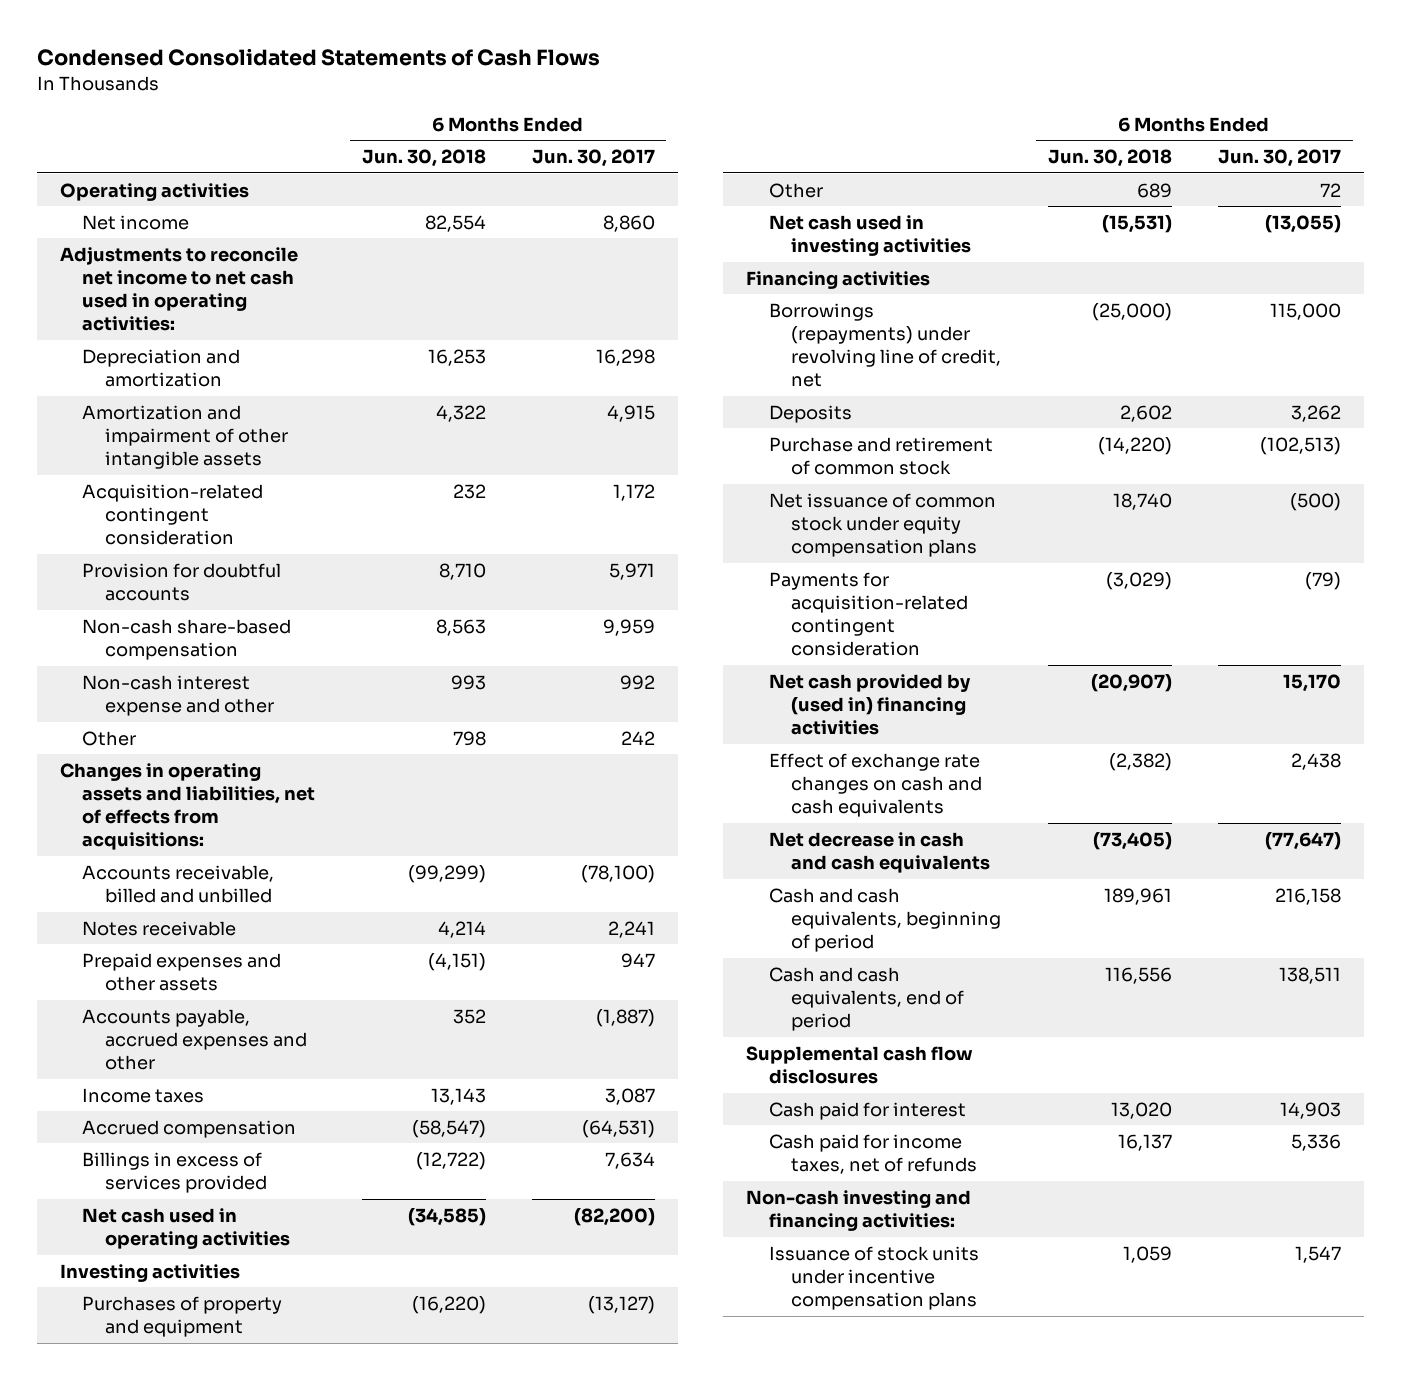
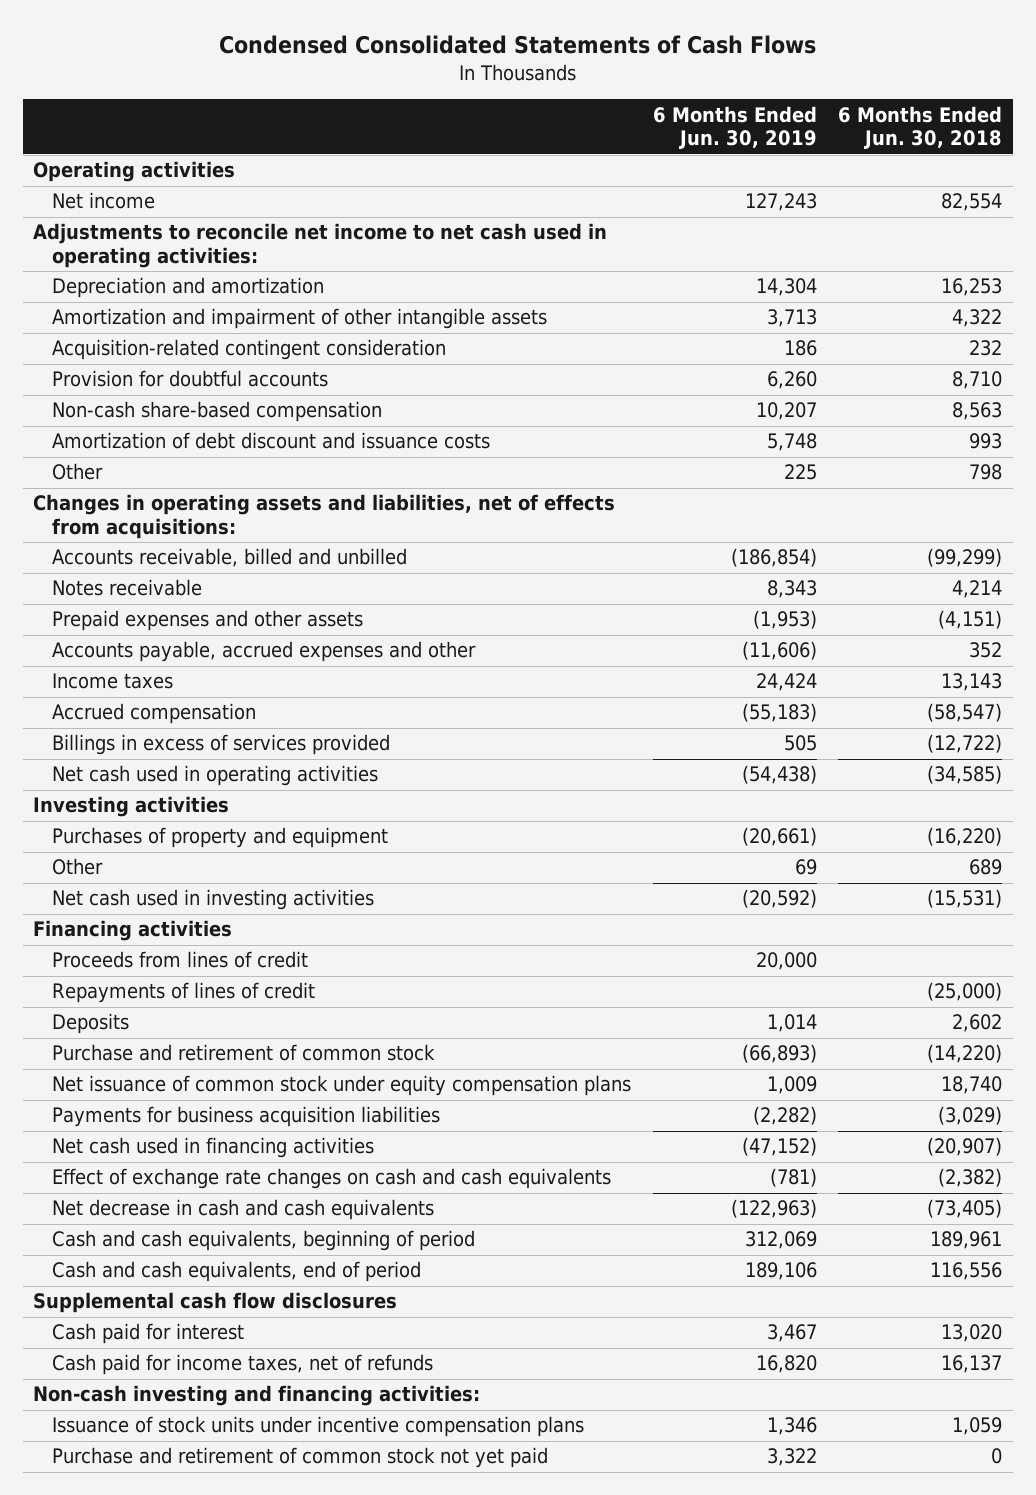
[531,149,655,168] Jun. 30, 2017 -> none
none -> [652,105,817,150] 6 Months Ended Jun. 30, 2019
[82,674,275,717] Non-cash interest expense and other -> [52,432,491,450] Amortization of debt discount and issuance costs
[768,302,1002,388] Borrowings (repayments) under revolving line of credit, net -> none
none -> [52,951,309,969] Proceeds from lines of credit
none -> [52,982,316,1004] Repayments of lines of credit
[768,571,969,657] Payments for acquisition-related contingent consideration -> [52,1106,441,1128] Payments for business acquisition liabilities
[768,673,971,736] Net cash provided by (used in) financing activities -> [52,1137,375,1159] Net cash used in financing activities
none -> [52,1447,549,1469] Purchase and retirement of common stock not yet paid

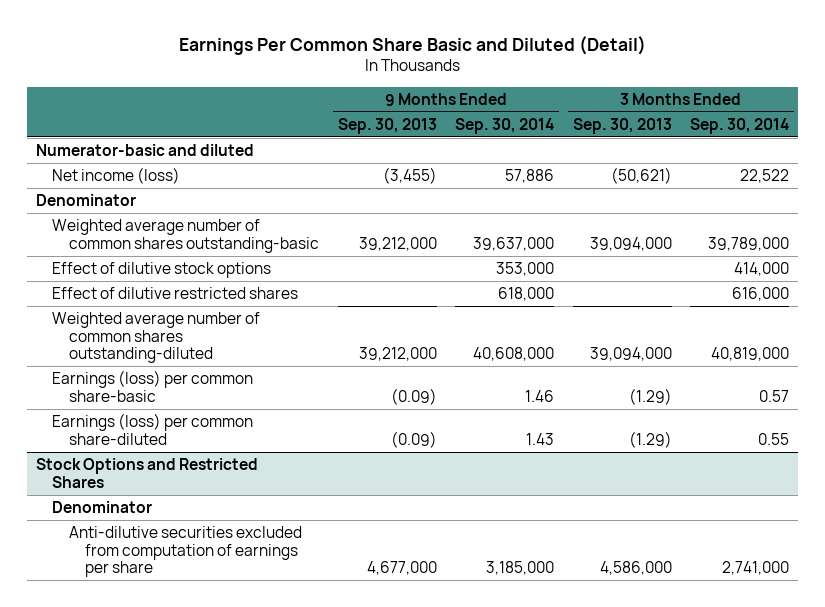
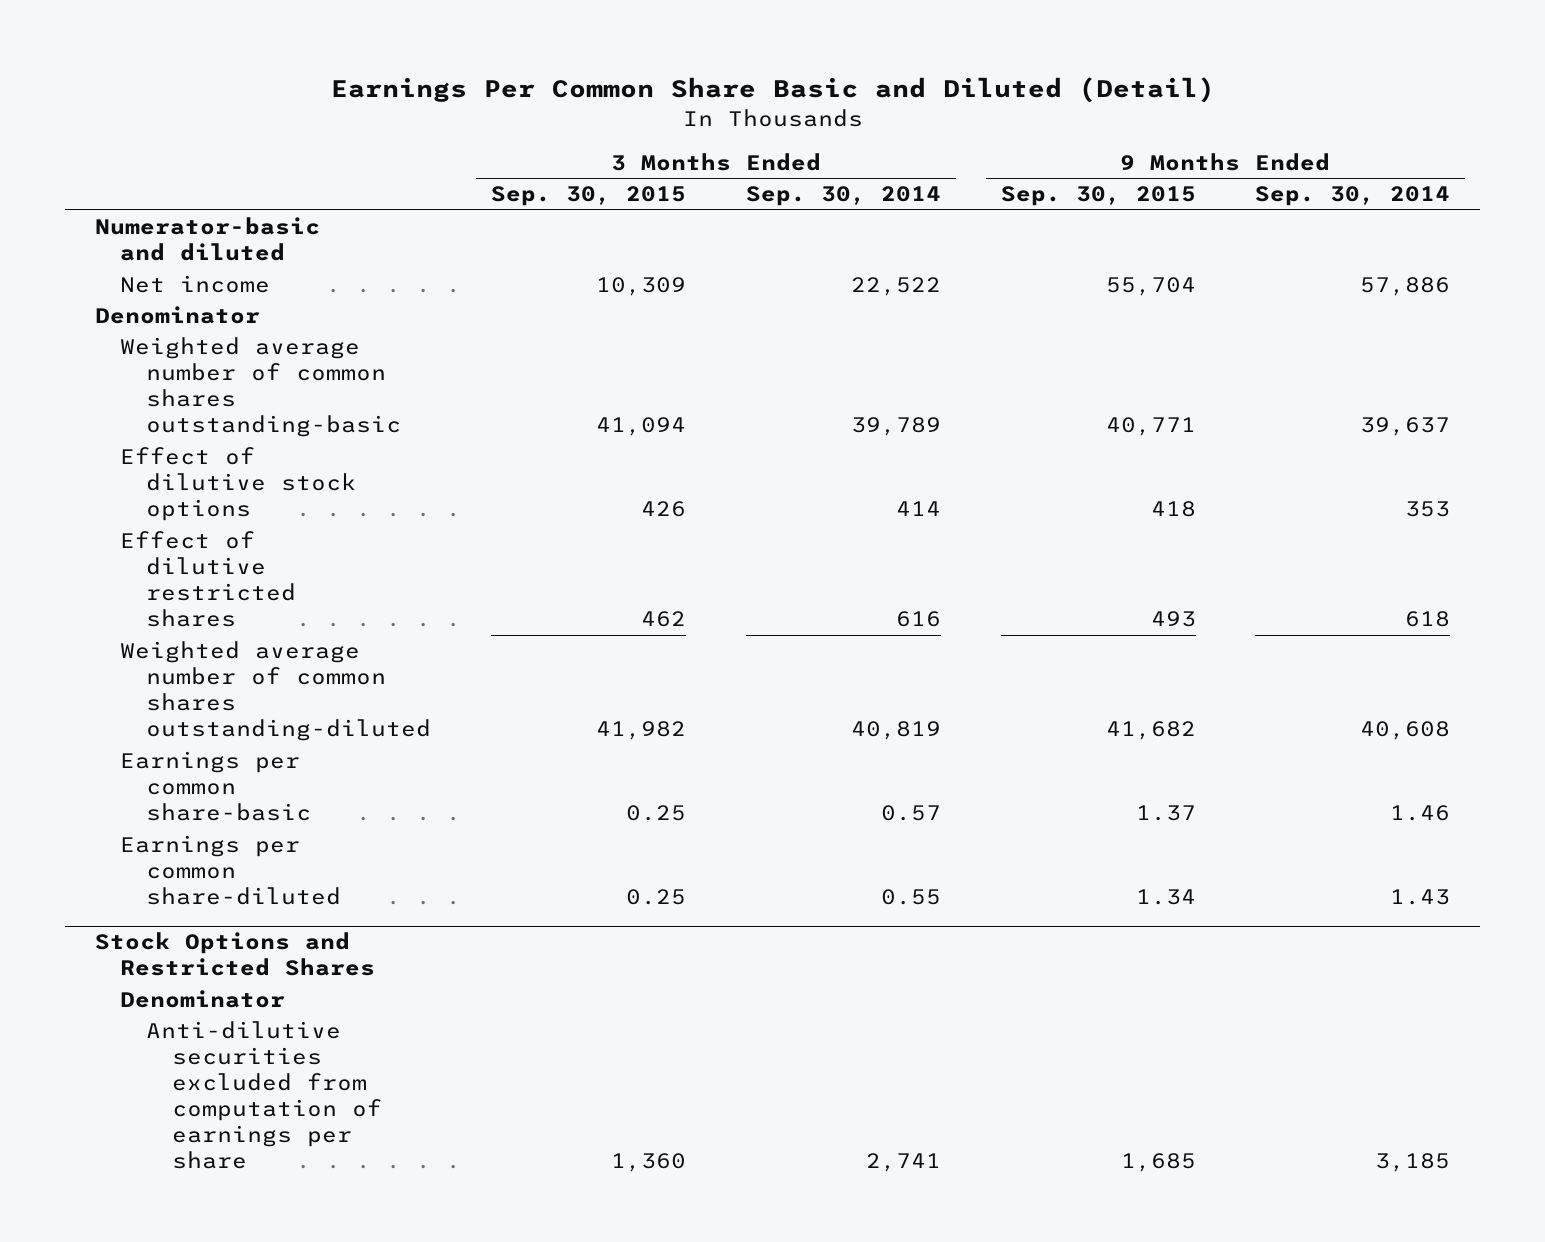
[337,117,437,134] Sep. 30, 2013 -> none
[572,117,672,134] Sep. 30, 2013 -> none
none -> [490,186,686,207] Sep. 30, 2015
none -> [1000,186,1196,207] Sep. 30, 2015
[52,167,181,185] Net income (loss) -> [120,275,271,294] Net income
[473,236,555,251] 39,637,000 -> [1360,417,1451,437] 39,637
[708,236,790,251] 39,789,000 -> [850,417,941,437] 39,789
[496,262,555,277] 353,000 -> [1405,501,1451,518] 353
[734,262,790,277] 414,000 -> [895,501,941,517] 414
[498,287,555,302] 618,000 -> [1405,611,1451,628] 618
[732,287,790,302] 616,000 -> [895,611,941,628] 616
[473,347,555,362] 40,608,000 -> [1360,721,1451,741] 40,608
[711,347,790,362] 40,819,000 -> [850,721,941,741] 40,819
[52,370,254,402] Earnings (loss) per common share-basic -> [120,751,311,822] Earnings per common share-basic
[52,413,254,445] Earnings (loss) per common share-diluted -> [120,835,341,906] Earnings per common share-diluted
[486,561,555,576] 3,185,000 -> [1375,1153,1451,1173] 3,185
[722,561,790,576] 2,741,000 -> [865,1153,941,1173] 2,741

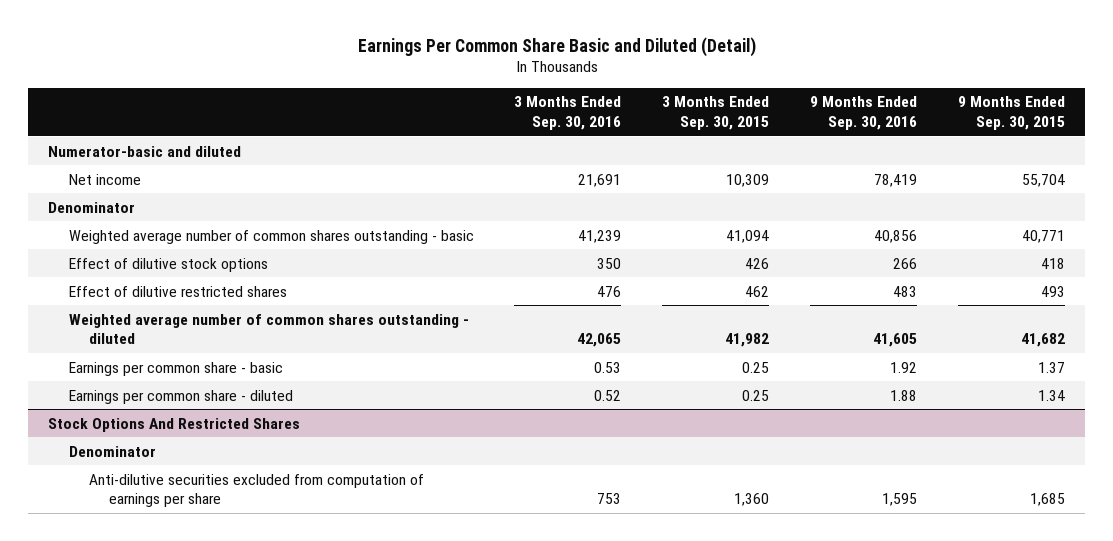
[745,186,941,207] Sep. 30, 2014 -> none
[1255,186,1451,207] Sep. 30, 2014 -> none
none -> [514,96,622,131] 3 Months Ended Sep. 30, 2016
none -> [810,96,918,131] 9 Months Ended Sep. 30, 2016
[120,337,401,438] Weighted average number of common shares outstanding-basic -> [68,229,474,244] Weighted average number of common shares outstanding - basic
[120,641,431,742] Weighted average number of common shares outstanding-diluted -> [68,313,469,345] Weighted average number of common shares outstanding - diluted
[120,751,311,822] Earnings per common share-basic -> [68,361,283,376] Earnings per common share - basic
[120,835,341,906] Earnings per common share-diluted -> [68,389,293,404] Earnings per common share - diluted
[94,932,376,977] Stock Options and Restricted Shares -> [48,417,301,432] Stock Options And Restricted Shares

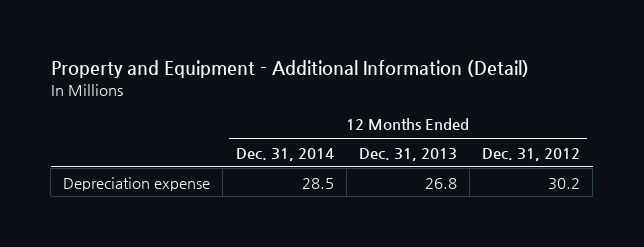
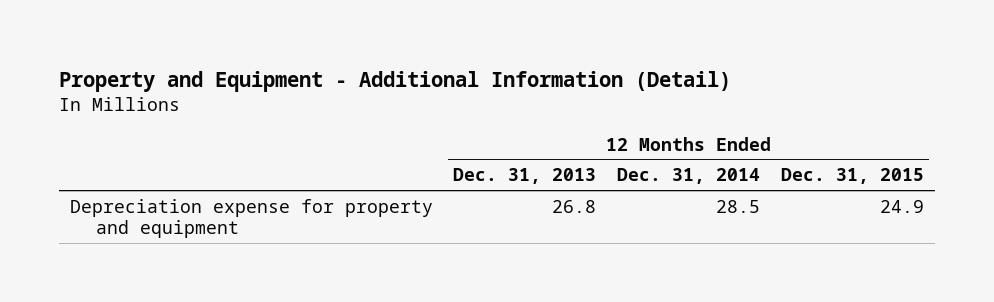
[482,147,581,161] Dec. 31, 2012 -> none
none -> [781,168,925,185] Dec. 31, 2015
[63,176,211,191] Depreciation expense -> [69,198,433,239] Depreciation expense for property and equipment

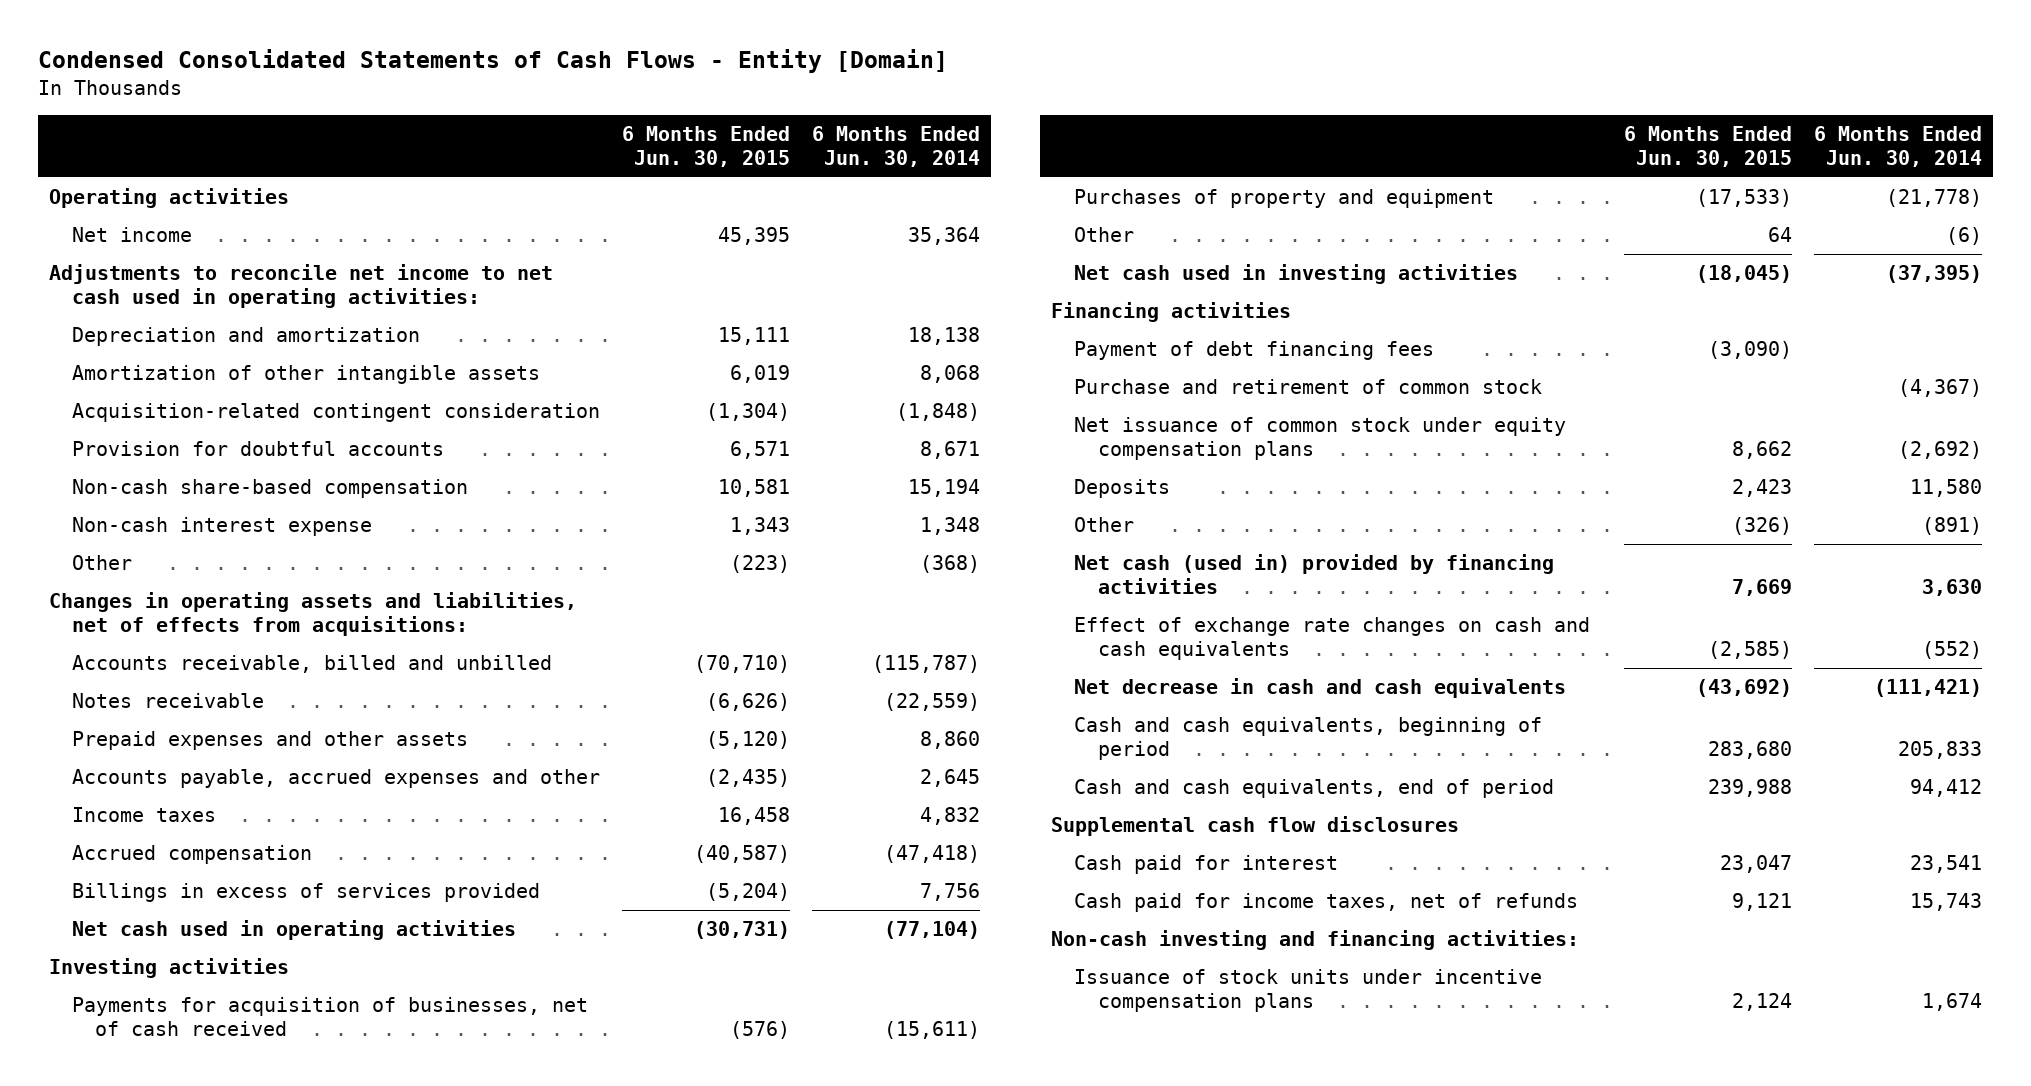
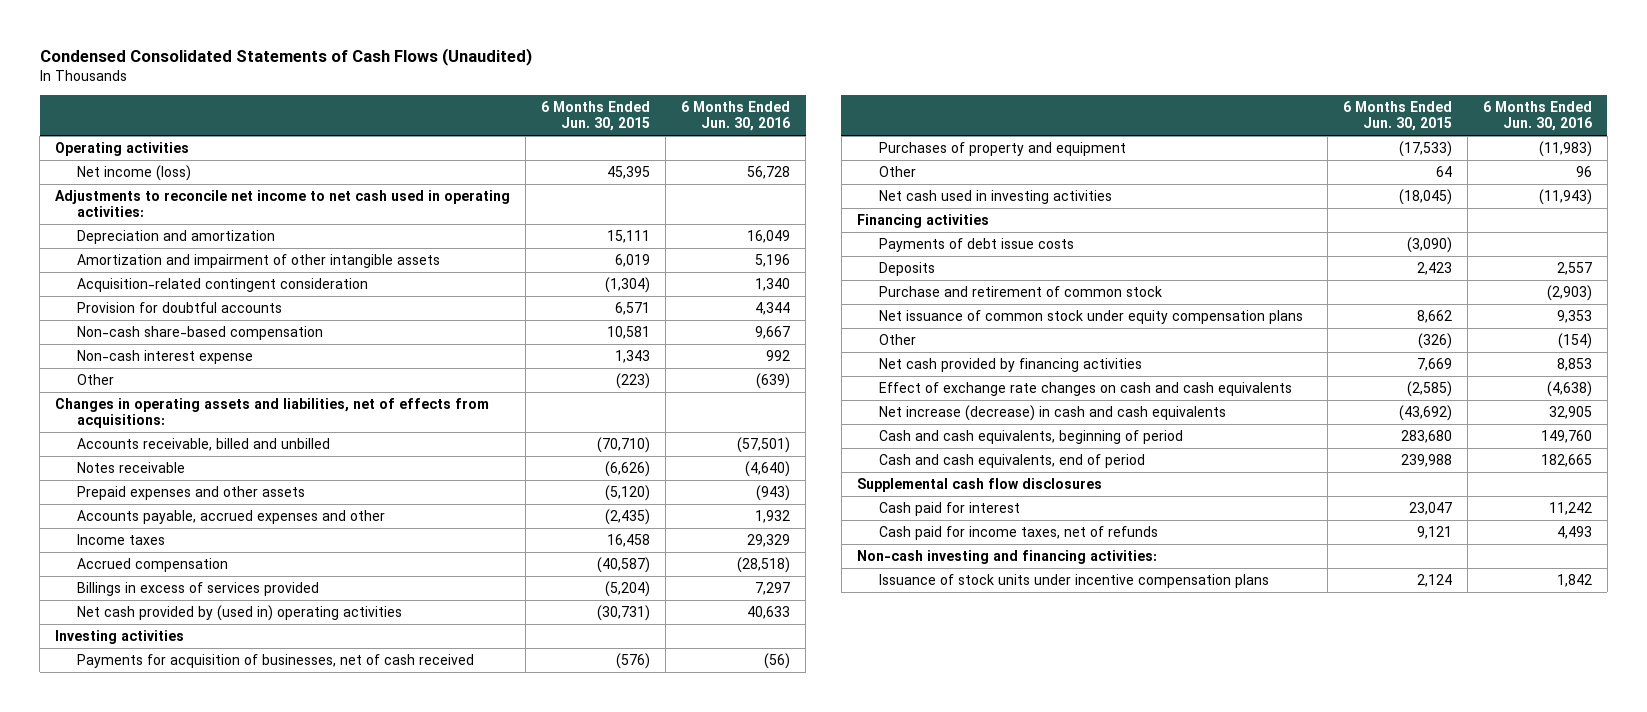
[37,49,948,74] Condensed Consolidated Statements of Cash Flows - Entity [Domain] -> [39,47,532,66] Condensed Consolidated Statements of Cash Flows (Unaudited)
[811,126,980,167] 6 Months Ended Jun. 30, 2014 -> none
none -> [681,100,791,132] 6 Months Ended Jun. 30, 2016
[71,227,192,243] Net income -> [77,164,192,181] Net income (loss)
[71,365,540,385] Amortization of other intangible assets -> [77,253,441,268] Amortization and impairment of other intangible assets
[71,920,516,941] Net cash used in operating activities -> [77,604,403,621] Net cash provided by (used in) operating activities
[1074,341,1435,361] Payment of debt financing fees -> [878,237,1074,252] Payments of debt issue costs
[1074,479,1171,499] Deposits -> [878,261,935,276] Deposits
[1074,554,1555,594] Net cash (used in) provided by financing activities -> [878,357,1142,372] Net cash provided by financing activities
[1074,678,1567,699] Net decrease in cash and cash equivalents -> [878,404,1226,421] Net increase (decrease) in cash and cash equivalents

